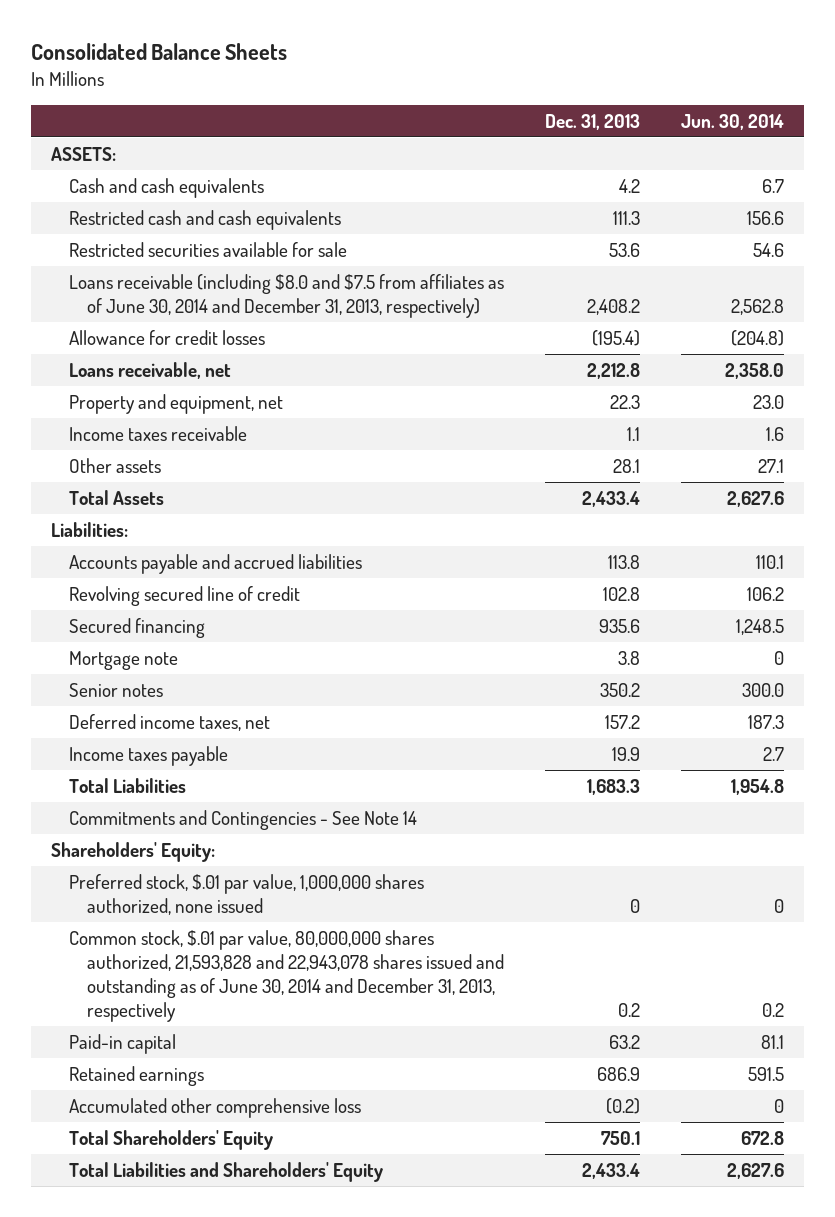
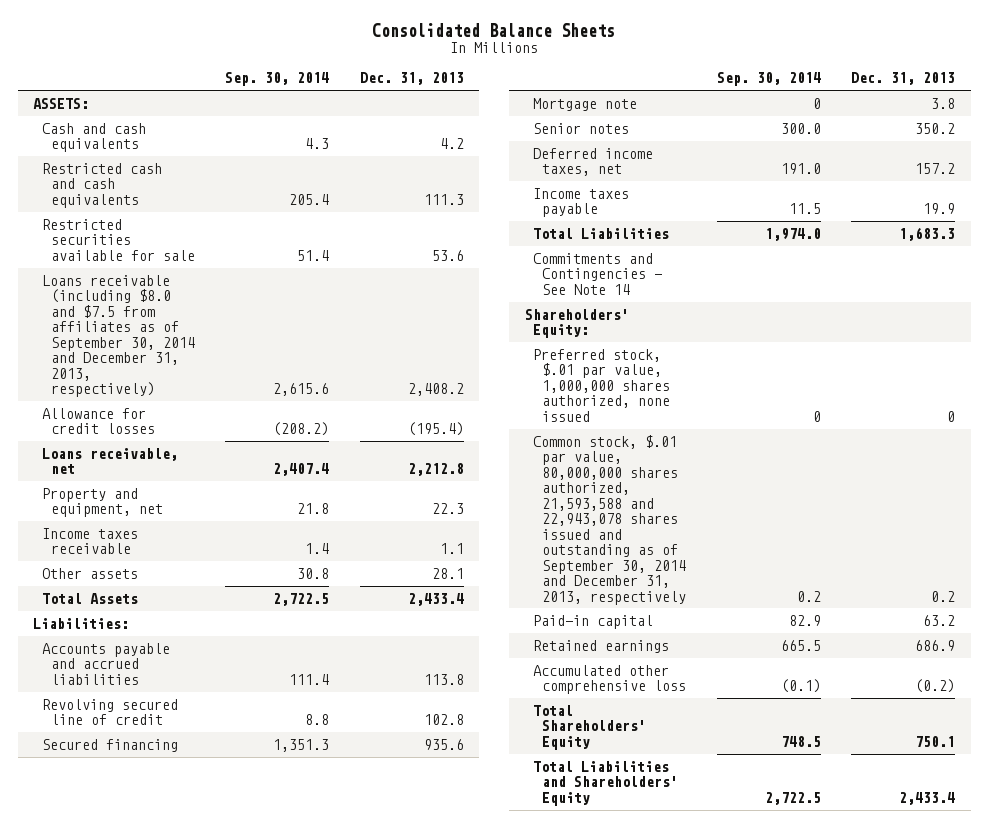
[680,113,784,130] Jun. 30, 2014 -> none
none -> [225,72,330,87] Sep. 30, 2014
[69,273,505,318] Loans receivable (including $8.0 and $7.5 from affiliates as of June 30, 2014 and December 31, 2013, respectively) -> [41,274,195,398] Loans receivable (including $8.0 and $7.5 from affiliates as of September 30, 2014 and December 31, 2013, respectively)
[69,929,505,1022] Common stock, $.01 par value, 80,000,000 shares authorized, 21,593,828 and 22,943,078 shares issued and outstanding as of June 30, 2014 and December 31, 2013, respectively -> [533,434,687,605] Common stock, $.01 par value, 80,000,000 shares authorized, 21,593,588 and 22,943,078 shares issued and outstanding as of September 30, 2014 and December 31, 2013, respectively

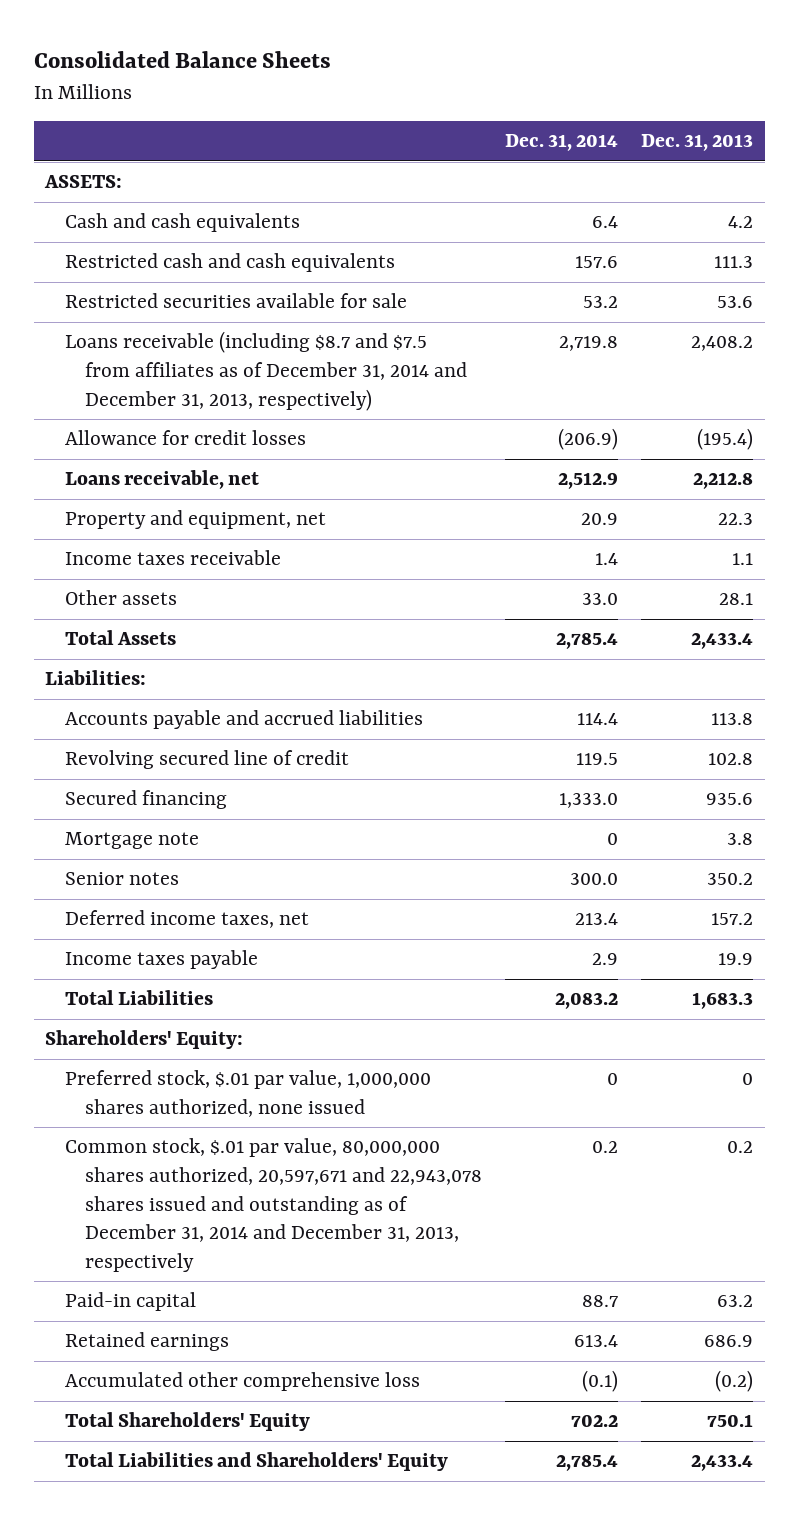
[225,72,330,87] Sep. 30, 2014 -> none
none -> [505,134,619,152] Dec. 31, 2014
[41,274,195,398] Loans receivable (including $8.0 and $7.5 from affiliates as of September 30, 2014 and December 31, 2013, respectively) -> [65,331,468,411] Loans receivable (including $8.7 and $7.5 from affiliates as of December 31, 2014 and December 31, 2013, respectively)
[533,252,663,295] Commitments and Contingencies - See Note 14 -> none
[533,434,687,605] Common stock, $.01 par value, 80,000,000 shares authorized, 21,593,588 and 22,943,078 shares issued and outstanding as of September 30, 2014 and December 31, 2013, respectively -> [65,1138,483,1272] Common stock, $.01 par value, 80,000,000 shares authorized, 20,597,671 and 22,943,078 shares issued and outstanding as of December 31, 2014 and December 31, 2013, respectively

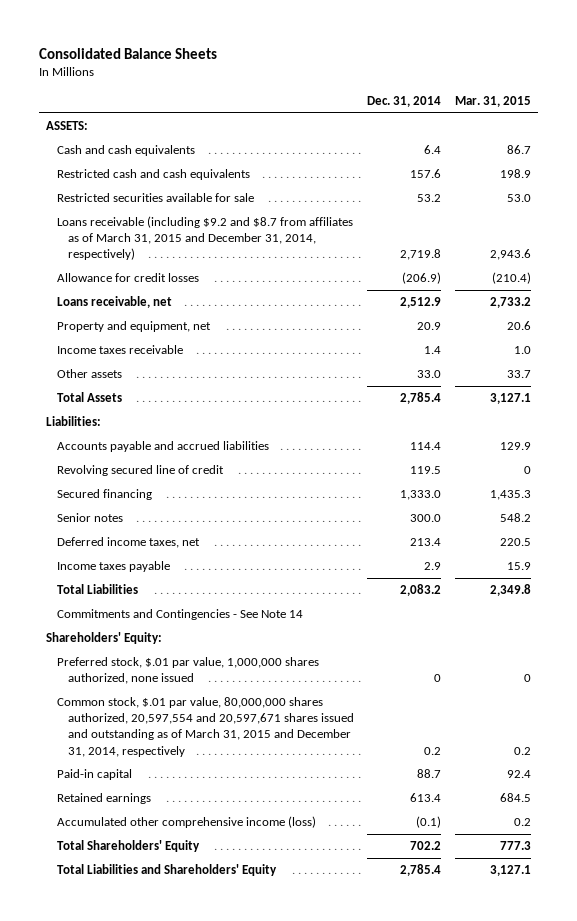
[641,134,754,152] Dec. 31, 2013 -> none
none -> [454,95,531,107] Mar. 31, 2015
[65,331,468,411] Loans receivable (including $8.7 and $7.5 from affiliates as of December 31, 2014 and December 31, 2013, respectively) -> [56,216,353,261] Loans receivable (including $9.2 and $8.7 from affiliates as of March 31, 2015 and December 31, 2014, respectively)
[65,832,200,850] Mortgage note -> none
none -> [56,609,303,621] Commitments and Contingencies - See Note 14
[65,1138,483,1272] Common stock, $.01 par value, 80,000,000 shares authorized, 20,597,671 and 22,943,078 shares issued and outstanding as of December 31, 2014 and December 31, 2013, respectively -> [56,697,354,757] Common stock, $.01 par value, 80,000,000 shares authorized, 20,597,554 and 20,597,671 shares issued and outstanding as of March 31, 2015 and December 31, 2014, respectively
[65,1372,421,1392] Accumulated other comprehensive loss -> [56,816,316,829] Accumulated other comprehensive income (loss)

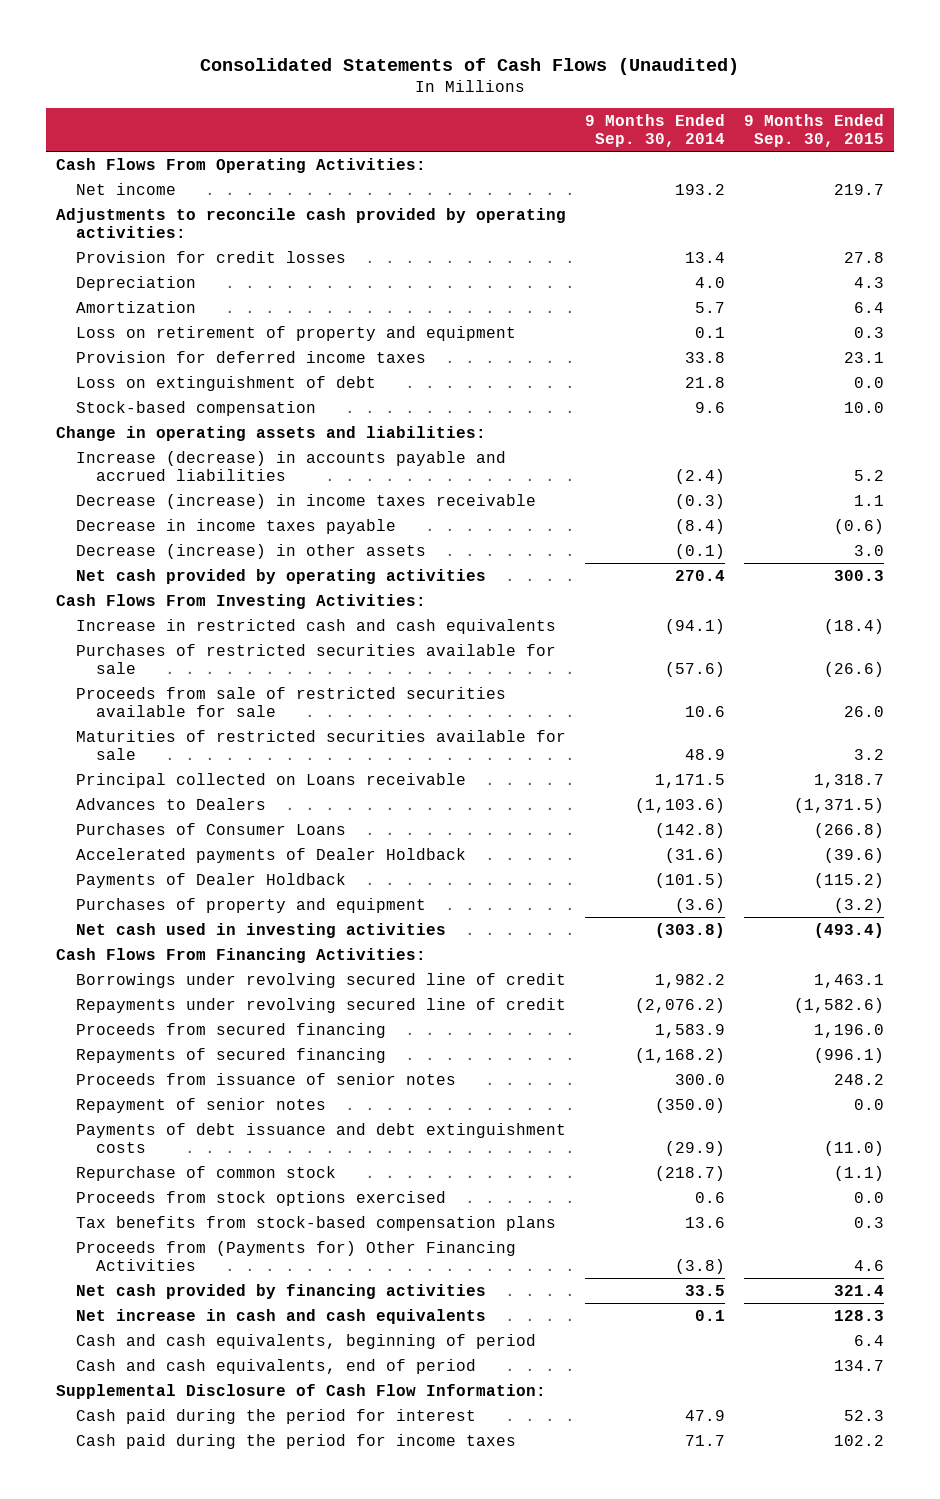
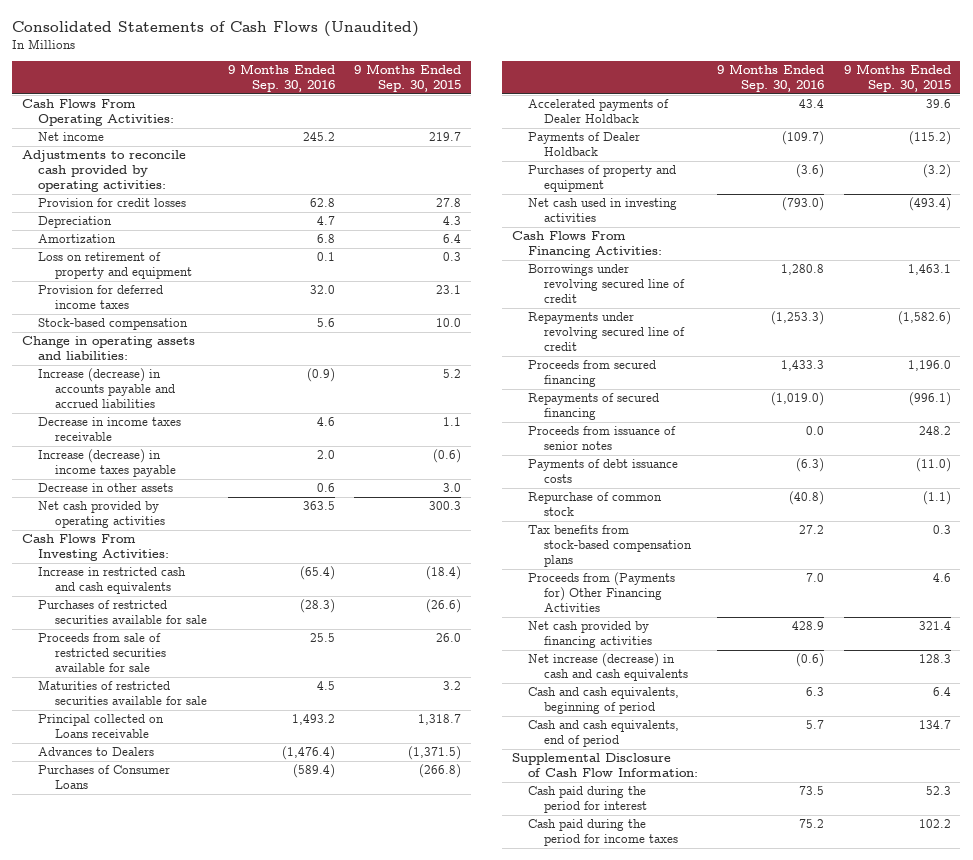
[585,113,726,148] 9 Months Ended Sep. 30, 2014 -> none
none -> [227,64,335,93] 9 Months Ended Sep. 30, 2016
[75,375,376,391] Loss on extinguishment of debt -> none
[75,493,536,509] Decrease (increase) in income taxes receivable -> [38,417,182,442] Decrease in income taxes receivable
[75,518,396,534] Decrease in income taxes payable -> [38,449,176,478] Increase (decrease) in income taxes payable
[75,543,426,559] Decrease (increase) in other assets -> [38,483,174,493] Decrease in other assets
[824,847,885,863] (39.6) -> [925,99,951,109] 39.6
[75,1097,326,1113] Repayment of senior notes -> none
[75,1122,566,1154] Payments of debt issuance and debt extinguishment costs -> [527,459,678,484] Payments of debt issuance costs
[75,1190,446,1206] Proceeds from stock options exercised -> none
[75,1308,486,1324] Net increase in cash and cash equivalents -> [527,653,689,682] Net increase (decrease) in cash and cash equivalents

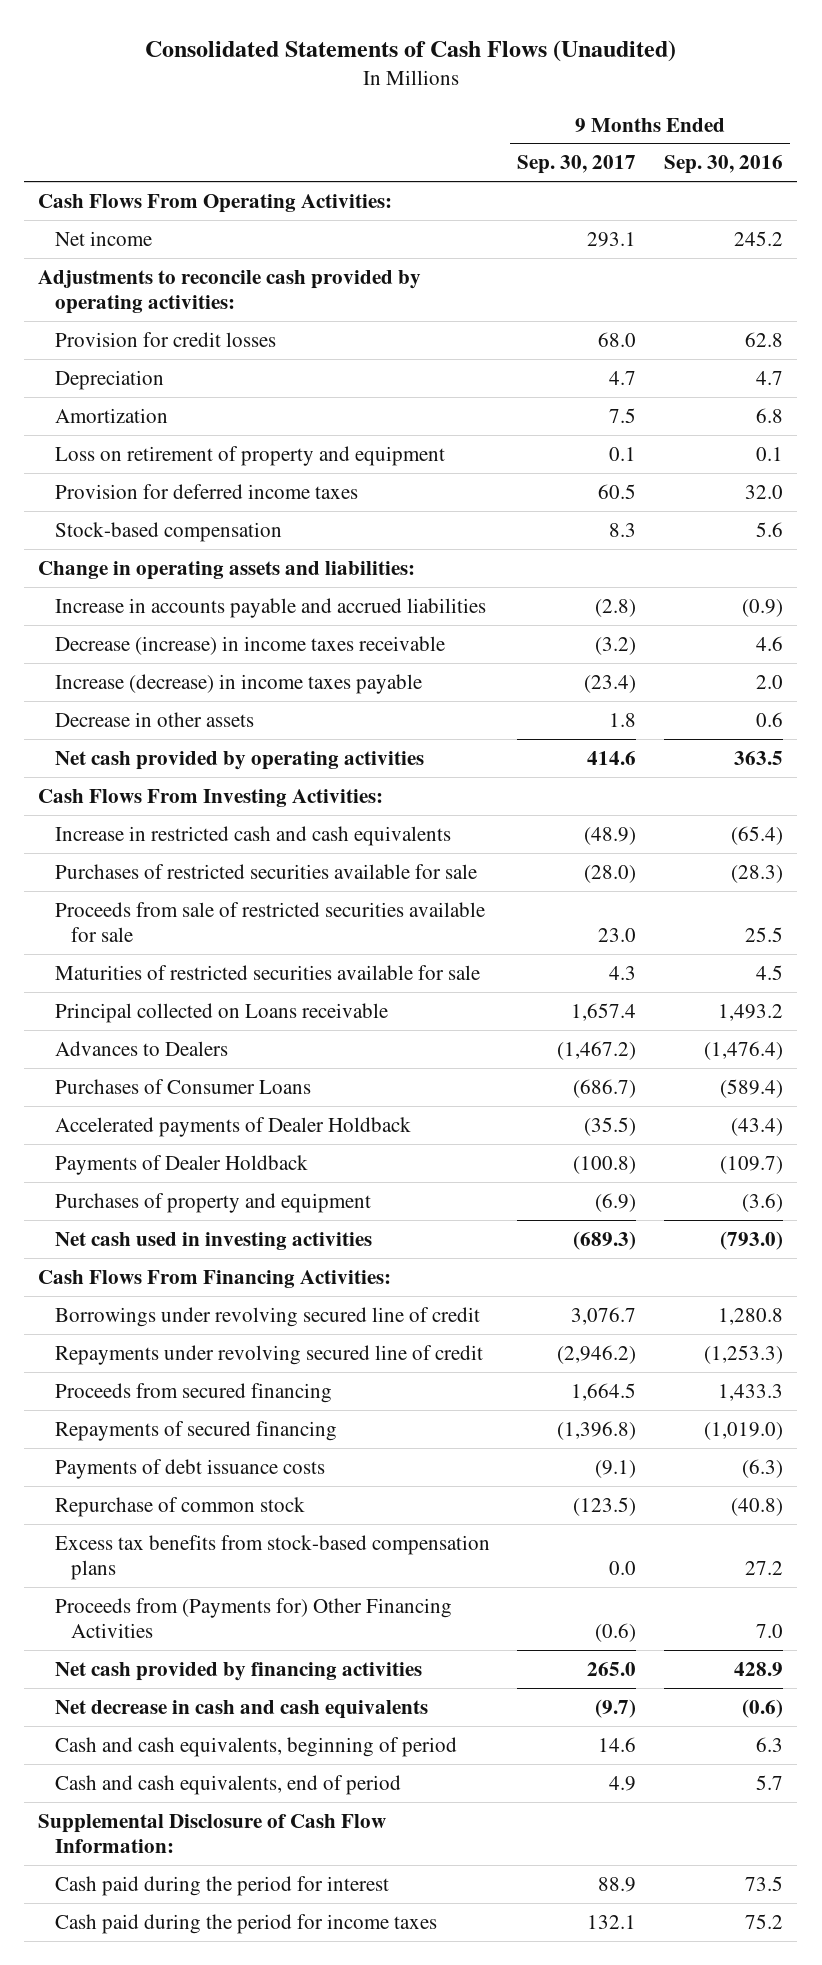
[354,64,462,93] 9 Months Ended Sep. 30, 2015 -> none
none -> [517,155,637,175] Sep. 30, 2017
[38,368,175,409] Increase (decrease) in accounts payable and accrued liabilities -> [54,597,486,618] Increase in accounts payable and accrued liabilities
[38,417,182,442] Decrease in income taxes receivable -> [54,635,445,655] Decrease (increase) in income taxes receivable
[799,99,825,109] 43.4 -> [731,1117,784,1136] (43.4)
[527,426,676,451] Proceeds from issuance of senior notes -> none
[527,525,693,568] Tax benefits from stock-based compensation plans -> [54,1534,490,1580] Excess tax benefits from stock-based compensation plans
[527,653,689,682] Net increase (decrease) in cash and cash equivalents -> [54,1699,428,1719] Net decrease in cash and cash equivalents

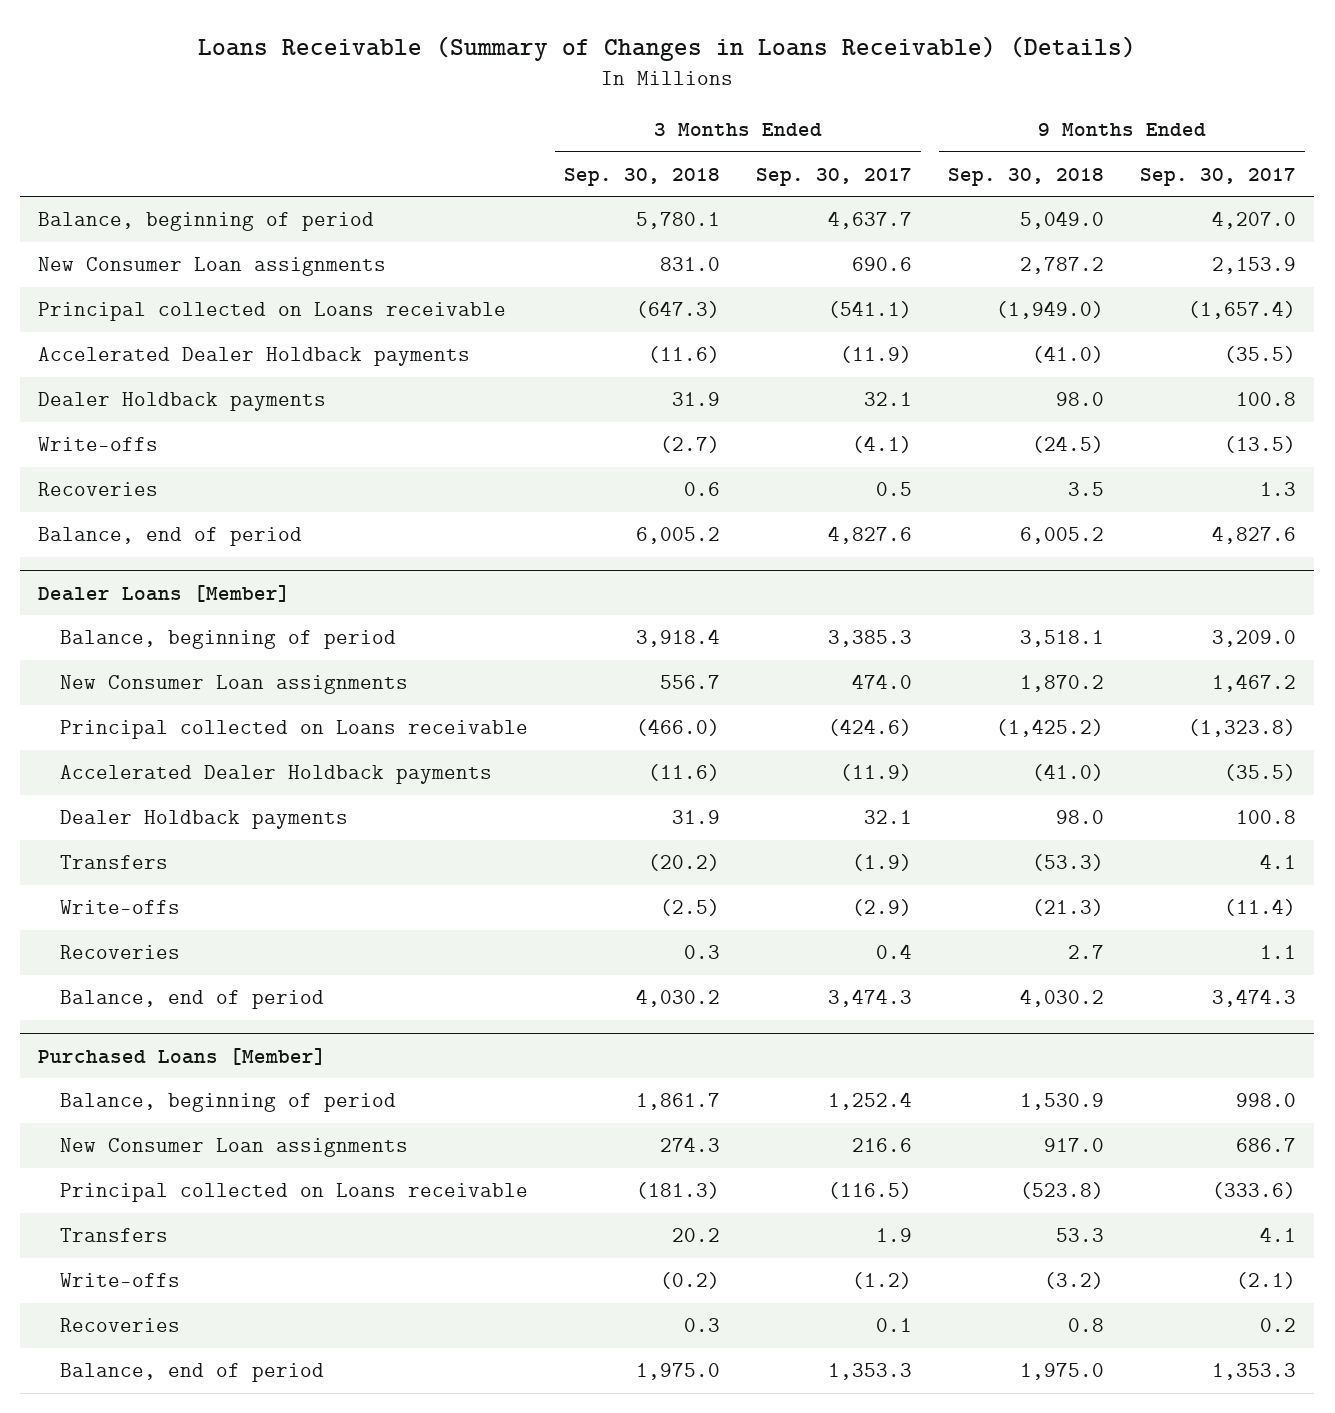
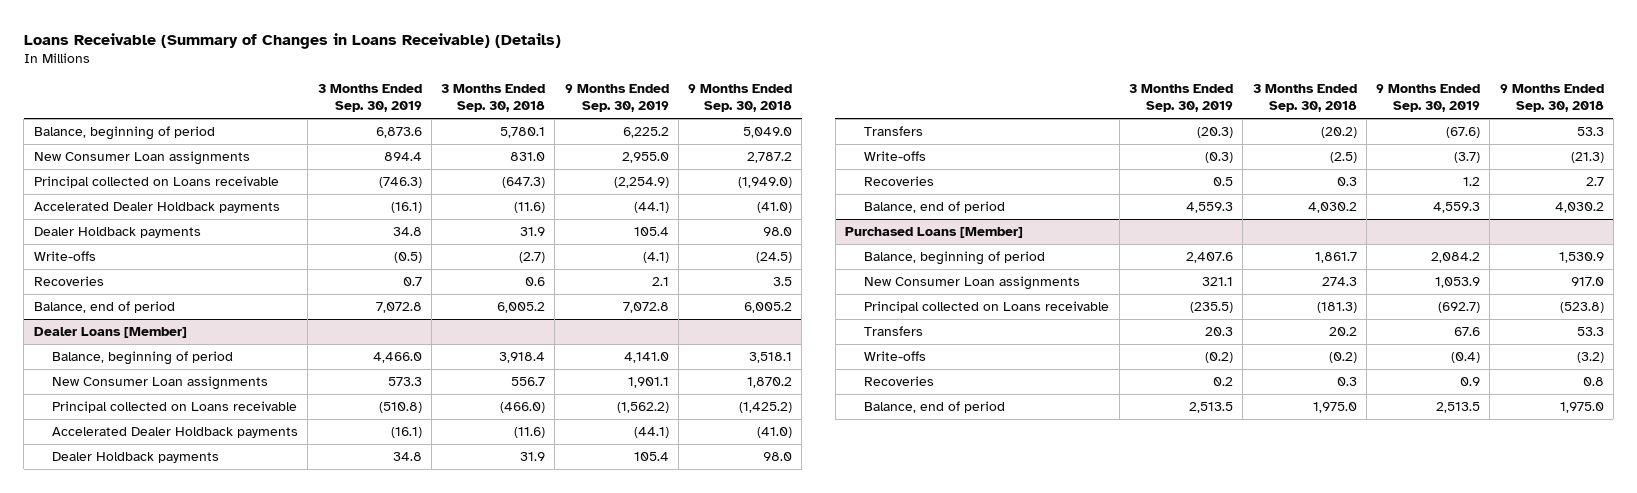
[756,167,913,186] Sep. 30, 2017 -> none
[1140,167,1297,186] Sep. 30, 2017 -> none
none -> [317,84,422,113] 3 Months Ended Sep. 30, 2019
none -> [564,84,669,113] 9 Months Ended Sep. 30, 2019
[1032,854,1105,872] (53.3) -> [1576,126,1604,136] 53.3

